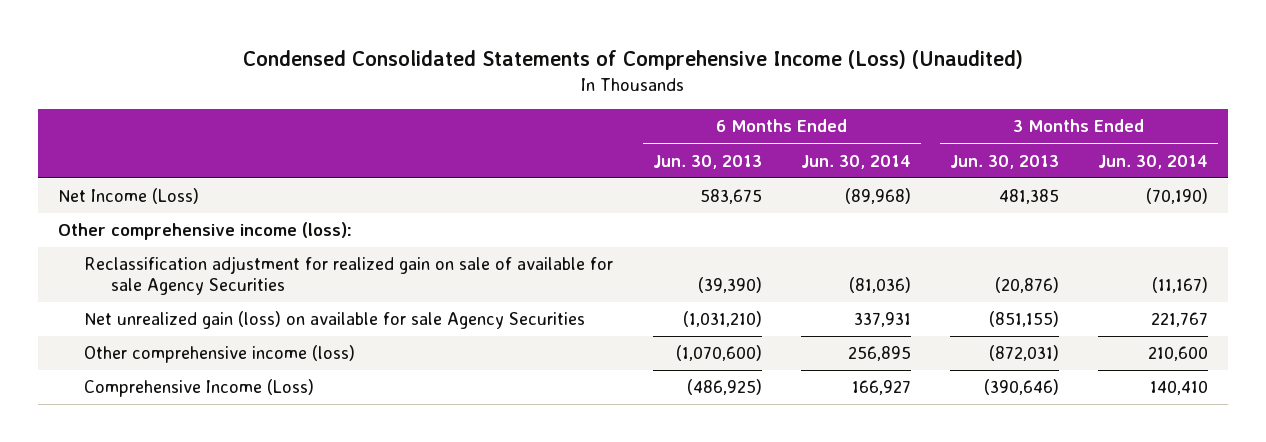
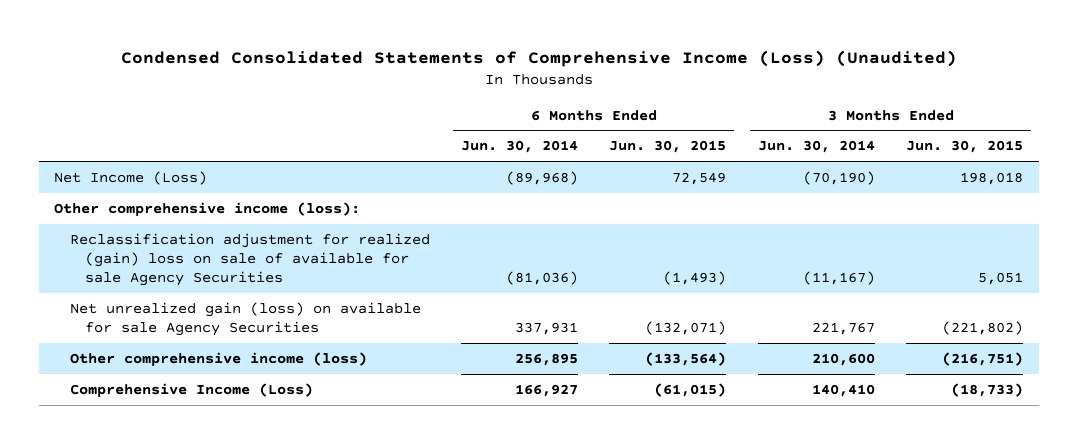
[652,154,762,169] Jun. 30, 2013 -> none
[949,154,1059,169] Jun. 30, 2013 -> none
none -> [609,140,727,154] Jun. 30, 2015
none -> [906,140,1024,154] Jun. 30, 2015
[84,256,614,296] Reclassification adjustment for realized gain on sale of available for sale Agency Securities -> [69,233,430,287] Reclassification adjustment for realized (gain) loss on sale of available for sale Agency Securities

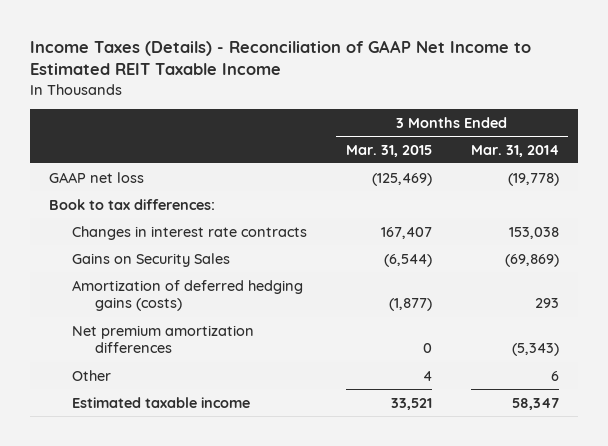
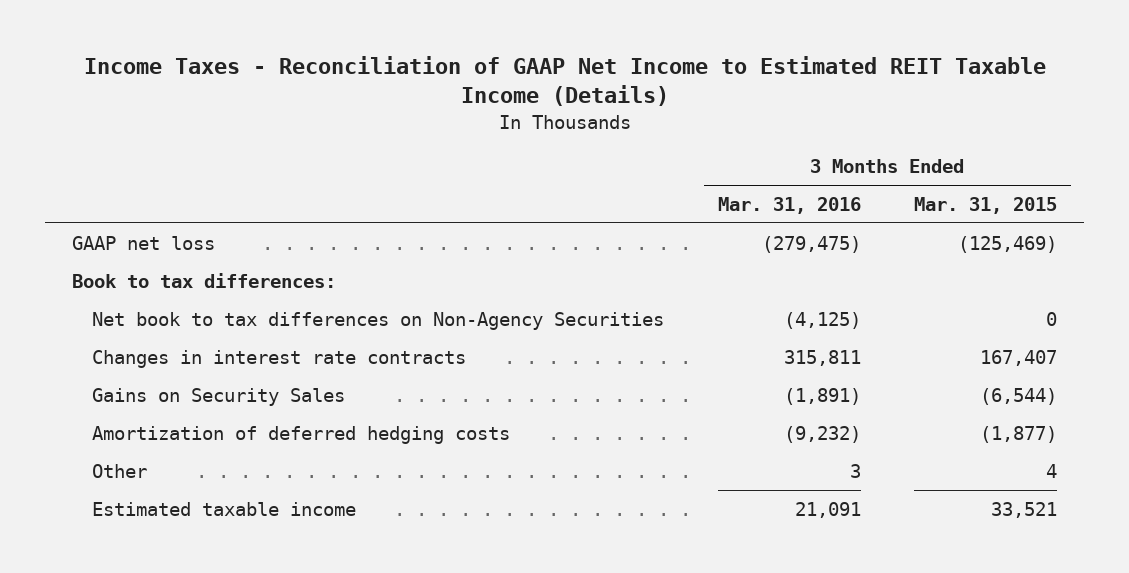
[30,39,532,76] Income Taxes (Details) - Reconciliation of GAAP Net Income to Estimated REIT Taxable Income -> [83,56,1046,107] Income Taxes - Reconciliation of GAAP Net Income to Estimated REIT Taxable Income (Details)
[470,144,559,157] Mar. 31, 2014 -> none
none -> [717,196,861,214] Mar. 31, 2016
none -> [91,311,664,330] Net book to tax differences on Non-Agency Securities
[72,324,255,354] Net premium amortization differences -> none
[72,279,304,312] Amortization of deferred hedging gains (costs) -> [91,425,510,444] Amortization of deferred hedging costs

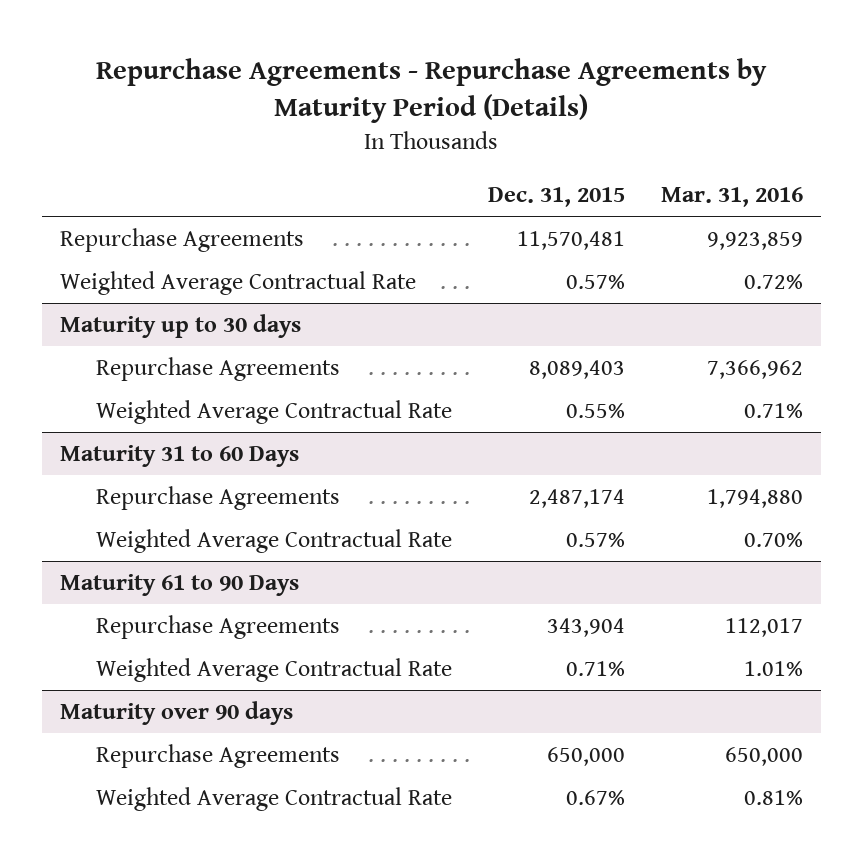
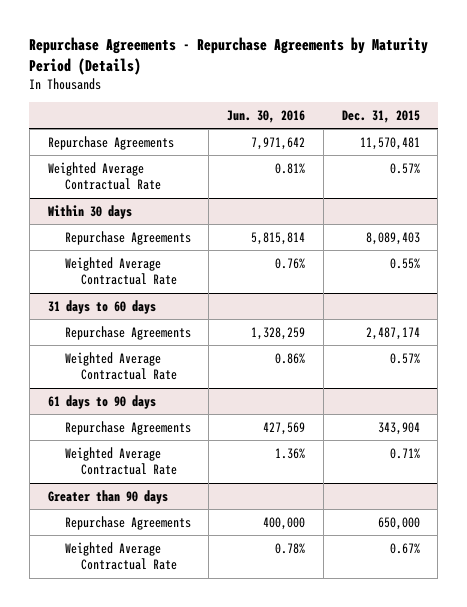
[660,186,803,207] Mar. 31, 2016 -> none
none -> [227,109,306,123] Jun. 30, 2016
[59,314,301,339] Maturity up to 30 days -> [47,204,132,219] Within 30 days
[59,445,299,468] Maturity 31 to 60 Days -> [47,299,156,314] 31 days to 60 days
[59,574,299,597] Maturity 61 to 90 Days -> [47,394,156,409] 61 days to 90 days
[59,701,293,726] Maturity over 90 days -> [47,489,168,504] Greater than 90 days

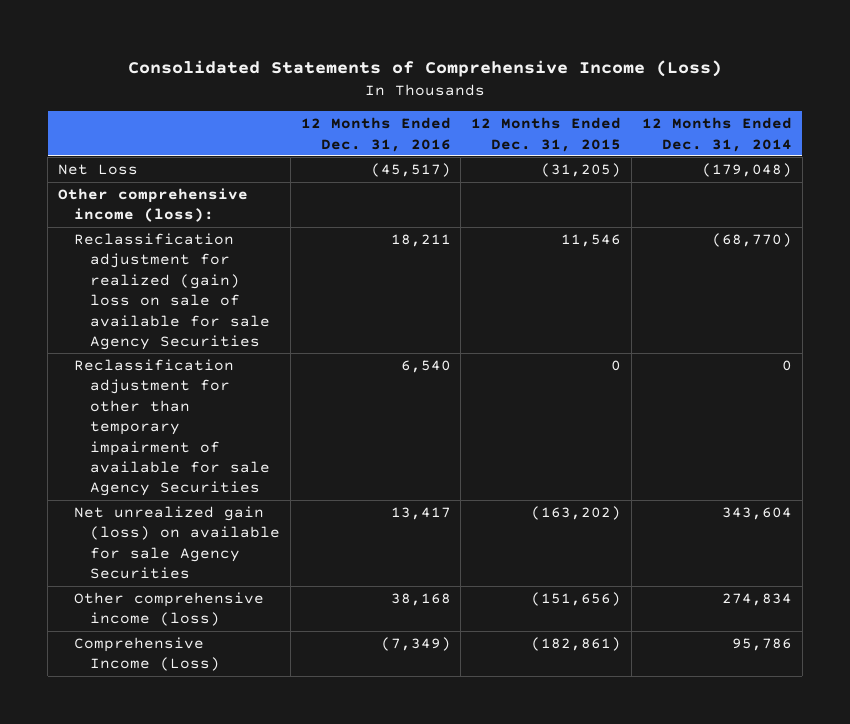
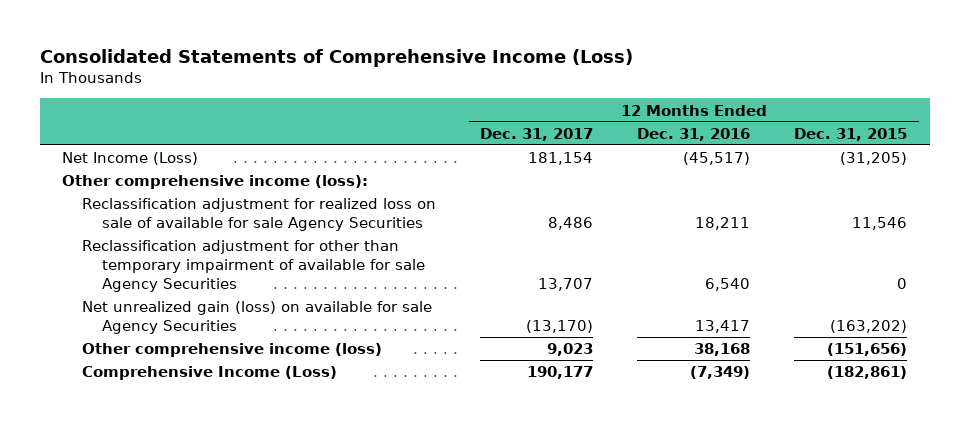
[641,117,792,152] 12 Months Ended Dec. 31, 2014 -> none
none -> [480,127,594,141] Dec. 31, 2017
[57,164,138,176] Net Loss -> [61,152,198,166] Net Income (Loss)
[73,233,270,350] Reclassification adjustment for realized (gain) loss on sale of available for sale Agency Securities -> [81,198,436,231] Reclassification adjustment for realized loss on sale of available for sale Agency Securities

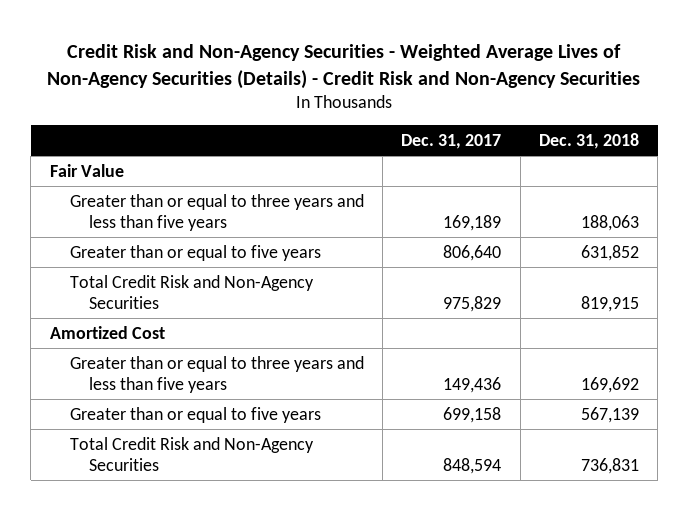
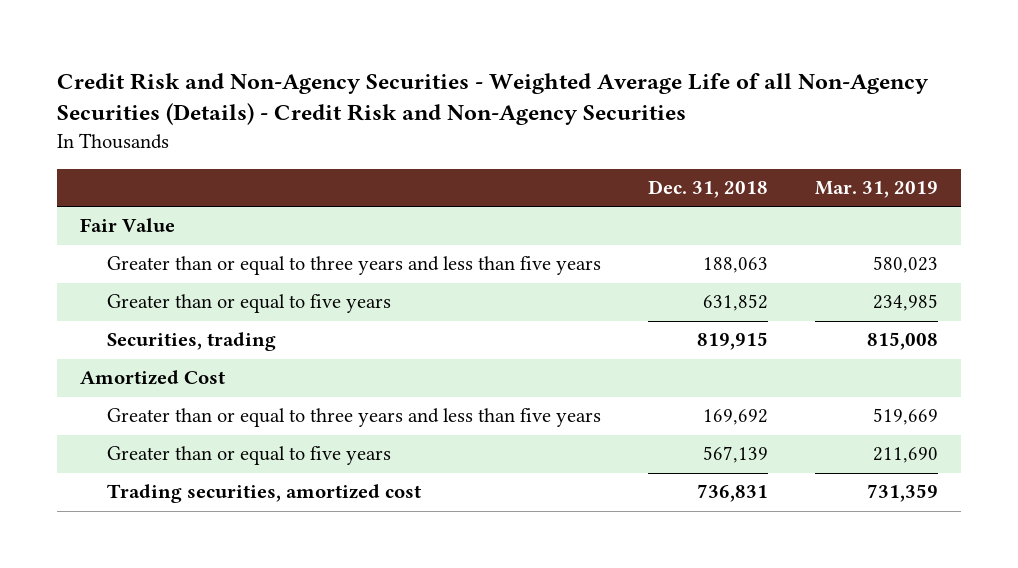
[47,43,641,89] Credit Risk and Non-Agency Securities - Weighted Average Lives of Non-Agency Securities (Details) - Credit Risk and Non-Agency Securities -> [56,72,929,126] Credit Risk and Non-Agency Securities - Weighted Average Life of all Non-Agency Securities (Details) - Credit Risk and Non-Agency Securities
[401,133,502,149] Dec. 31, 2017 -> none
none -> [814,181,938,199] Mar. 31, 2019
[69,274,314,309] Total Credit Risk and Non-Agency Securities -> [107,332,277,352] Securities, trading
[69,436,314,471] Total Credit Risk and Non-Agency Securities -> [107,484,422,504] Trading securities, amortized cost

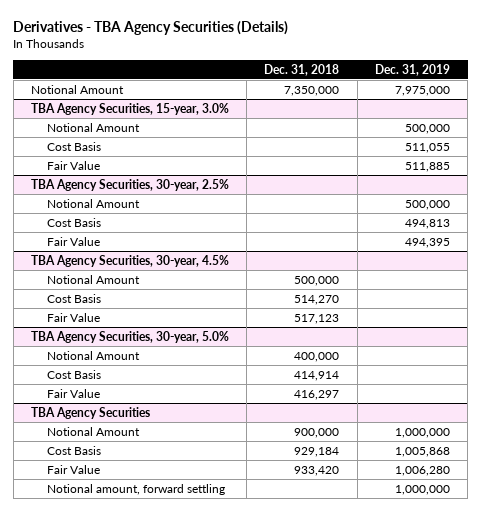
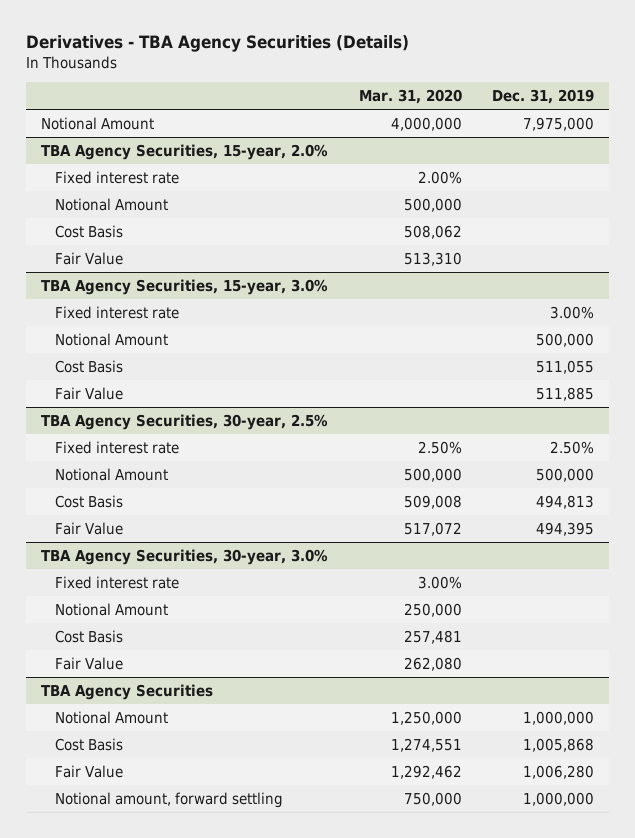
[264,63,340,76] Dec. 31, 2018 -> none
none -> [358,88,462,104] Mar. 31, 2020
none -> [41,143,329,160] TBA Agency Securities, 15-year, 2.0%
none -> [54,170,179,184] Fixed interest rate
none -> [54,197,168,211] Notional Amount
none -> [54,224,123,238] Cost Basis
none -> [54,251,123,265] Fair Value
none -> [54,305,179,319] Fixed interest rate
none -> [54,440,179,454] Fixed interest rate
[30,254,229,267] TBA Agency Securities, 30-year, 4.5% -> none
[47,274,141,284] Notional Amount -> none
[47,293,102,303] Cost Basis -> none
[47,312,101,322] Fair Value -> none
[30,330,229,343] TBA Agency Securities, 30-year, 5.0% -> [41,548,329,565] TBA Agency Securities, 30-year, 3.0%
none -> [54,575,179,589] Fixed interest rate

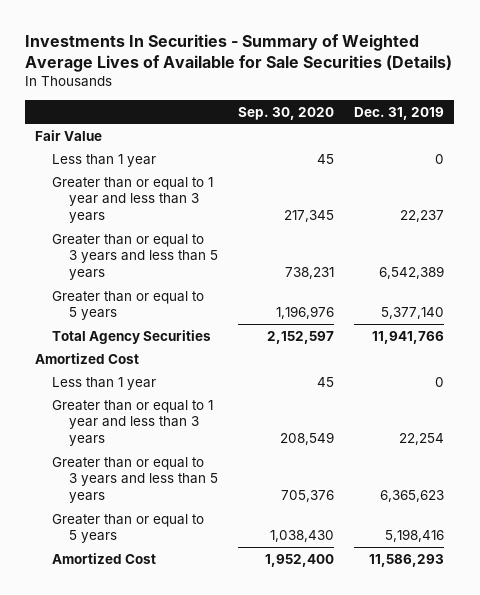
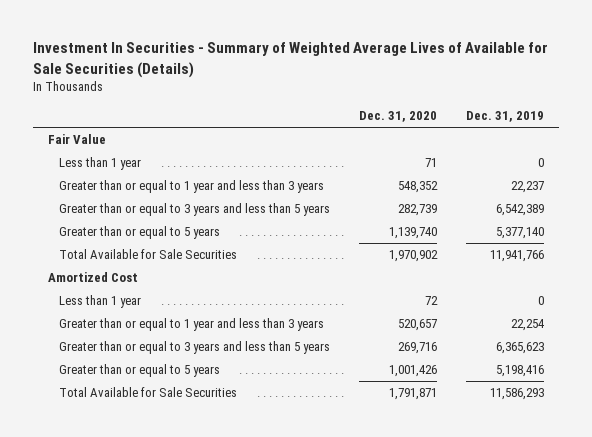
[25,33,453,72] Investments In Securities - Summary of Weighted Average Lives of Available for Sale Securities (Details) -> [33,42,549,78] Investment In Securities - Summary of Weighted Average Lives of Available for Sale Securities (Details)
[238,106,335,120] Sep. 30, 2020 -> none
none -> [358,111,437,123] Dec. 31, 2020
[52,329,212,344] Total Agency Securities -> [58,249,237,260] Total Available for Sale Securities
[52,552,157,564] Amortized Cost -> [58,387,237,398] Total Available for Sale Securities

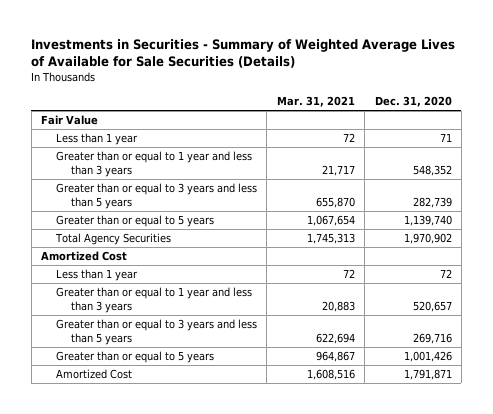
[33,42,549,78] Investment In Securities - Summary of Weighted Average Lives of Available for Sale Securities (Details) -> [31,38,456,68] Investments in Securities - Summary of Weighted Average Lives of Available for Sale Securities (Details)
[466,111,545,123] Dec. 31, 2019 -> none
none -> [276,96,355,108] Mar. 31, 2021
[58,249,237,260] Total Available for Sale Securities -> [55,233,172,246] Total Agency Securities
[58,387,237,398] Total Available for Sale Securities -> [56,369,133,380] Amortized Cost

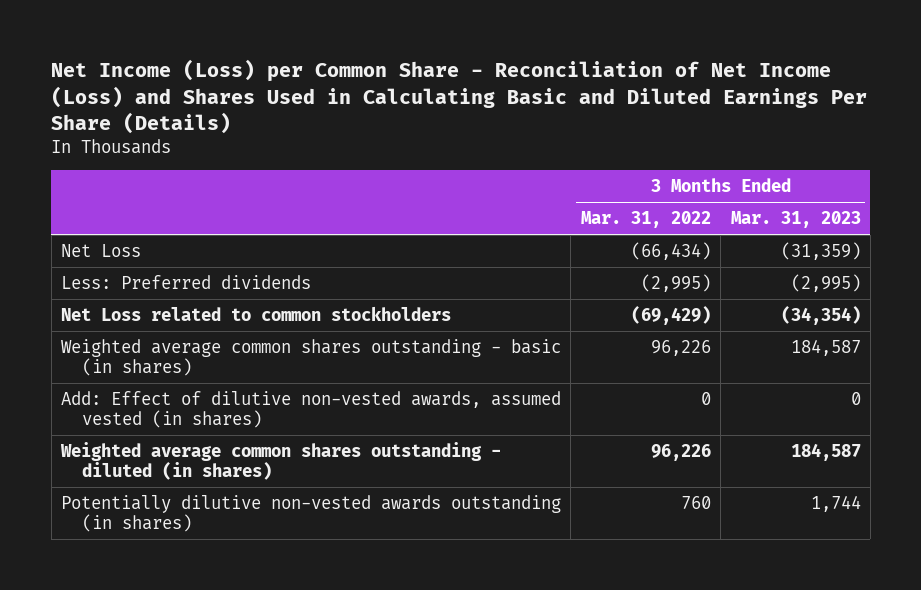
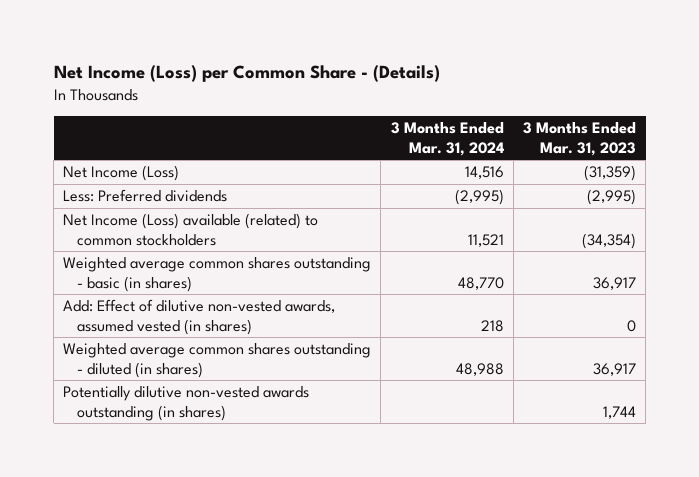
[51,59,868,135] Net Income (Loss) per Common Share - Reconciliation of Net Income (Loss) and Shares Used in Calculating Basic and Diluted Earnings Per Share (Details) -> [53,65,440,83] Net Income (Loss) per Common Share - (Details)
[580,211,711,229] Mar. 31, 2022 -> none
none -> [390,122,504,156] 3 Months Ended Mar. 31, 2024
[60,244,141,258] Net Loss -> [63,165,180,182] Net Income (Loss)
[60,306,451,322] Net Loss related to common stockholders -> [63,213,319,246] Net Income (Loss) available (related) to common stockholders
[790,339,861,357] 184,587 -> [592,276,636,290] 36,917
[790,443,861,462] 184,587 -> [592,362,636,376] 36,917

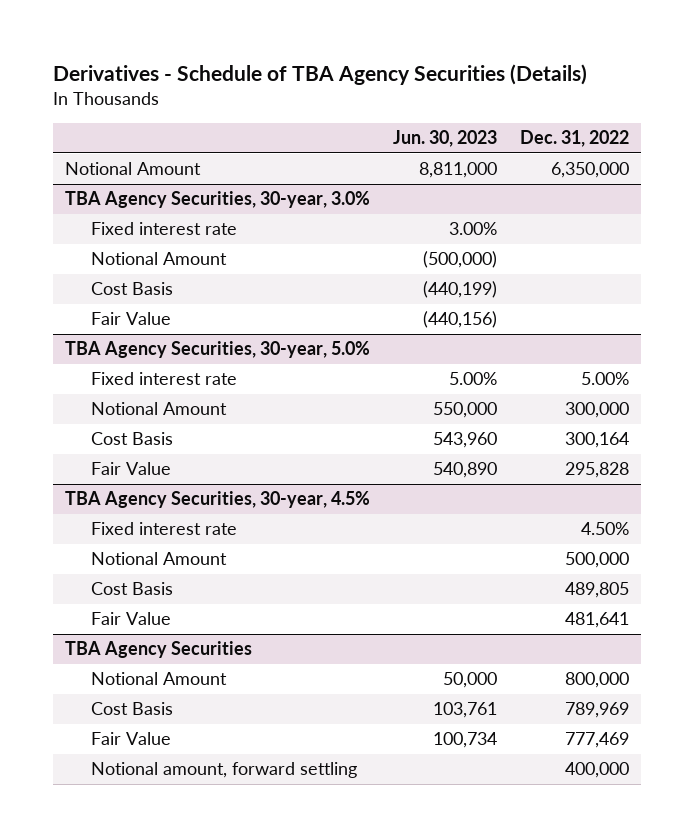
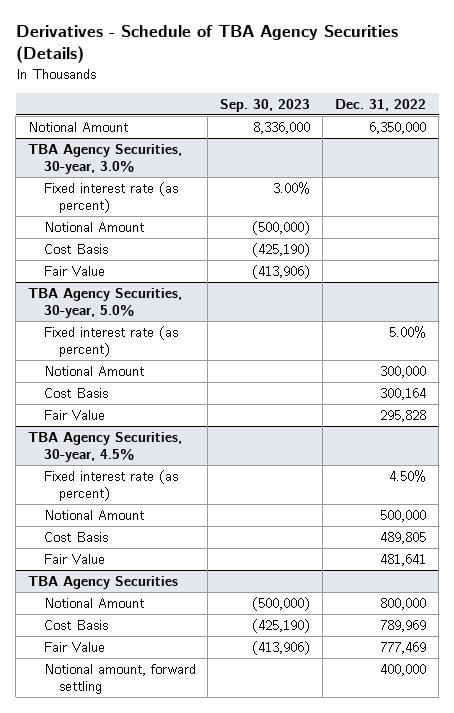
[392,130,497,148] Jun. 30, 2023 -> none
none -> [220,98,311,112] Sep. 30, 2023
[90,222,237,236] Fixed interest rate -> [43,182,178,213] Fixed interest rate (as percent)
[90,372,237,386] Fixed interest rate -> [43,326,178,357] Fixed interest rate (as percent)
[90,522,237,536] Fixed interest rate -> [43,470,178,501] Fixed interest rate (as percent)

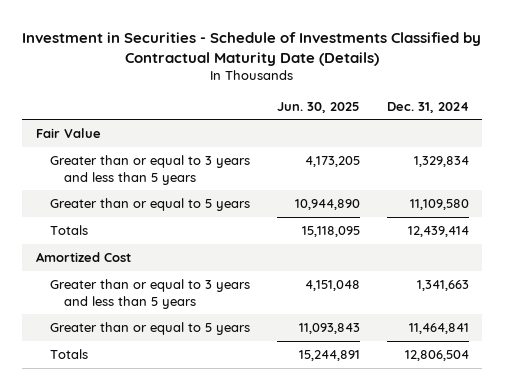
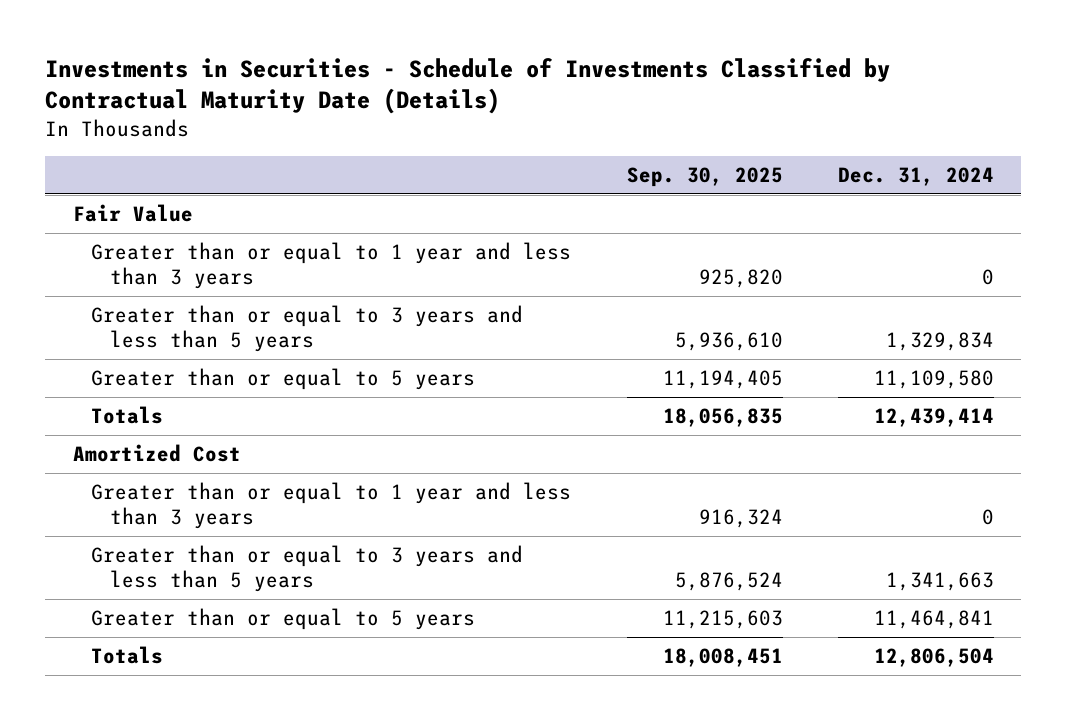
[22,31,482,66] Investment in Securities - Schedule of Investments Classified by Contractual Maturity Date (Details) -> [45,57,891,115] Investments in Securities - Schedule of Investments Classified by Contractual Maturity Date (Details)
[276,101,360,113] Jun. 30, 2025 -> none
none -> [626,166,783,187] Sep. 30, 2025
none -> [91,241,572,289] Greater than or equal to 1 year and less than 3 years
none -> [91,481,572,529] Greater than or equal to 1 year and less than 3 years

